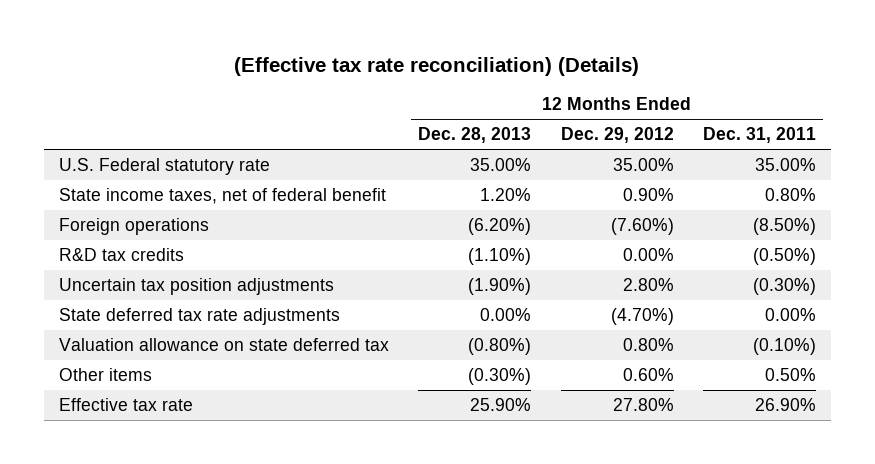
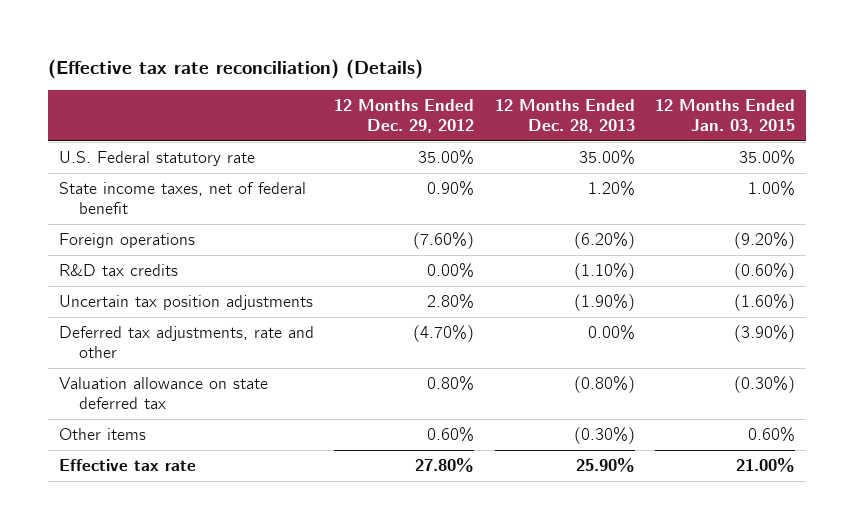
[703,127,817,144] Dec. 31, 2011 -> none
none -> [655,99,796,134] 12 Months Ended Jan. 03, 2015
[58,308,340,326] State deferred tax rate adjustments -> [58,326,314,359] Deferred tax adjustments, rate and other

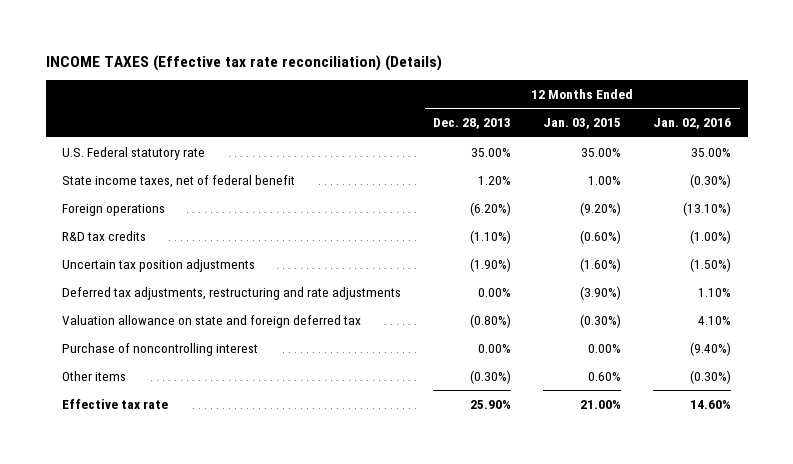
[48,58,424,79] (Effective tax rate reconciliation) (Details) -> [45,54,442,71] INCOME TAXES (Effective tax rate reconciliation) (Details)
[334,99,475,134] 12 Months Ended Dec. 29, 2012 -> none
none -> [653,118,732,130] Jan. 02, 2016
[58,326,314,359] Deferred tax adjustments, rate and other -> [61,286,401,300] Deferred tax adjustments, restructuring and rate adjustments
[58,377,268,410] Valuation allowance on state deferred tax -> [61,314,361,328] Valuation allowance on state and foreign deferred tax
none -> [61,342,258,356] Purchase of noncontrolling interest

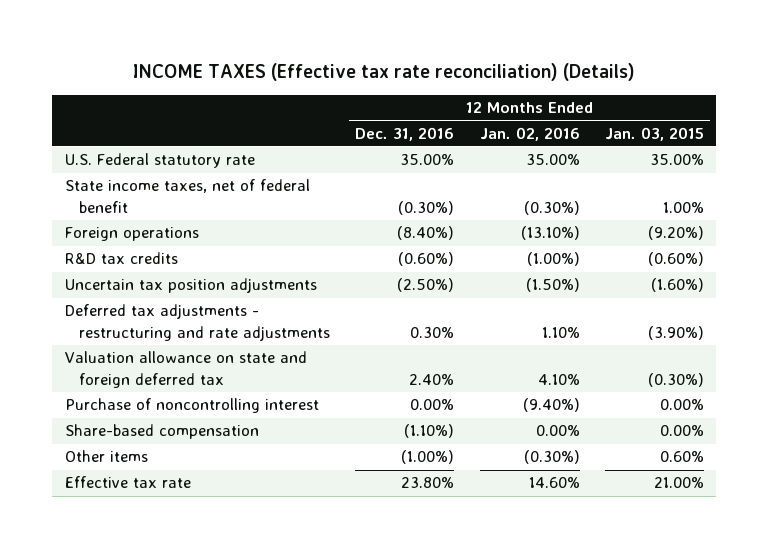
[433,118,512,130] Dec. 28, 2013 -> none
none -> [355,126,455,141] Dec. 31, 2016
[61,286,401,300] Deferred tax adjustments, restructuring and rate adjustments -> [64,304,331,341] Deferred tax adjustments - restructuring and rate adjustments
none -> [64,424,259,440] Share-based compensation

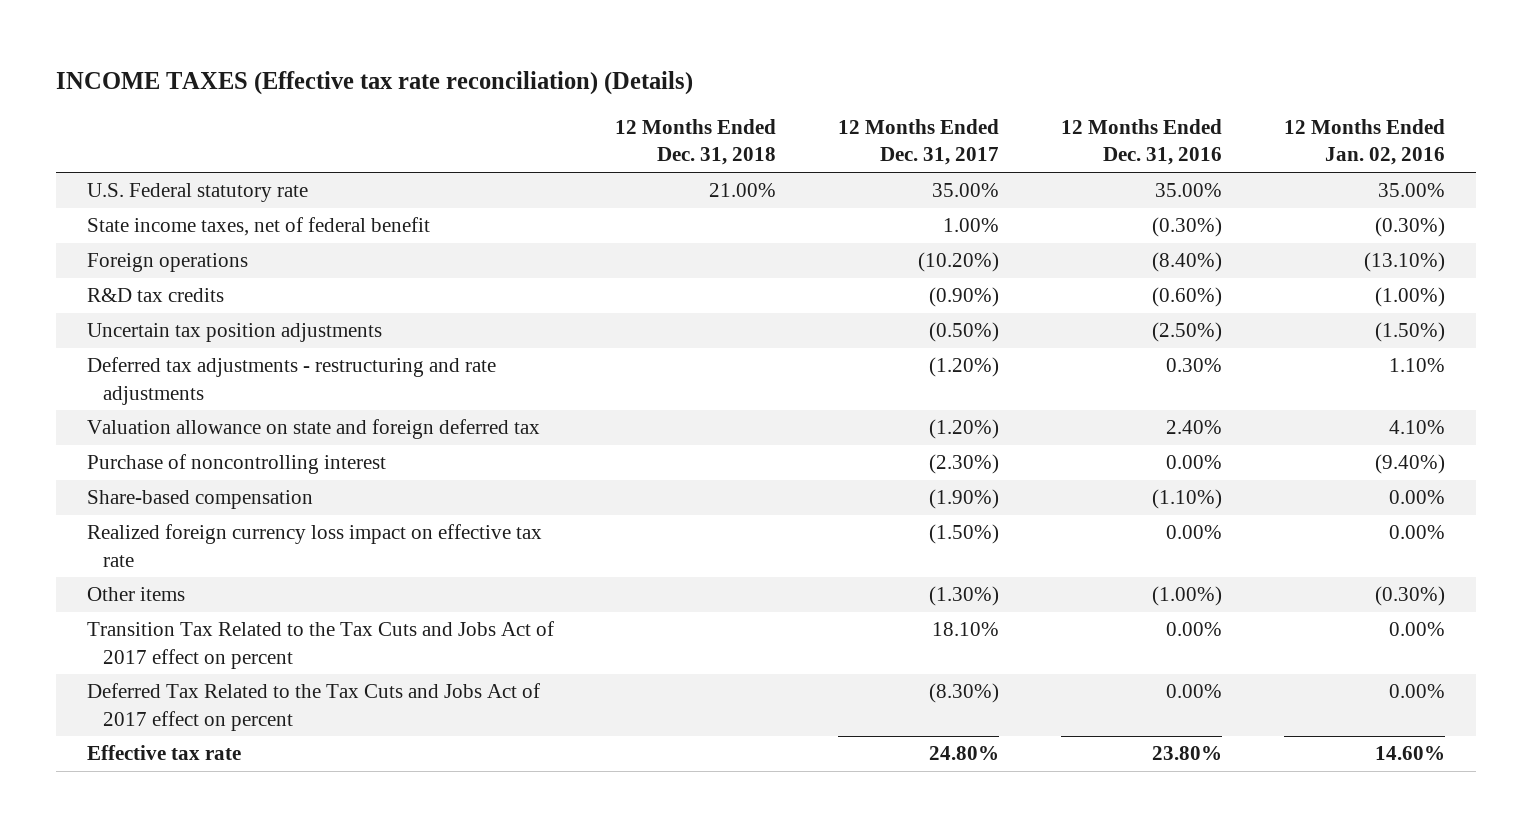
[604,126,704,141] Jan. 03, 2015 -> none
none -> [615,119,777,166] 12 Months Ended Dec. 31, 2018
none -> [838,119,1000,166] 12 Months Ended Dec. 31, 2017
none -> [86,524,542,567] Realized foreign currency loss impact on effective tax rate
none -> [86,621,554,669] Transition Tax Related to the Tax Cuts and Jobs Act of 2017 effect on percent
none -> [86,683,540,731] Deferred Tax Related to the Tax Cuts and Jobs Act of 2017 effect on percent

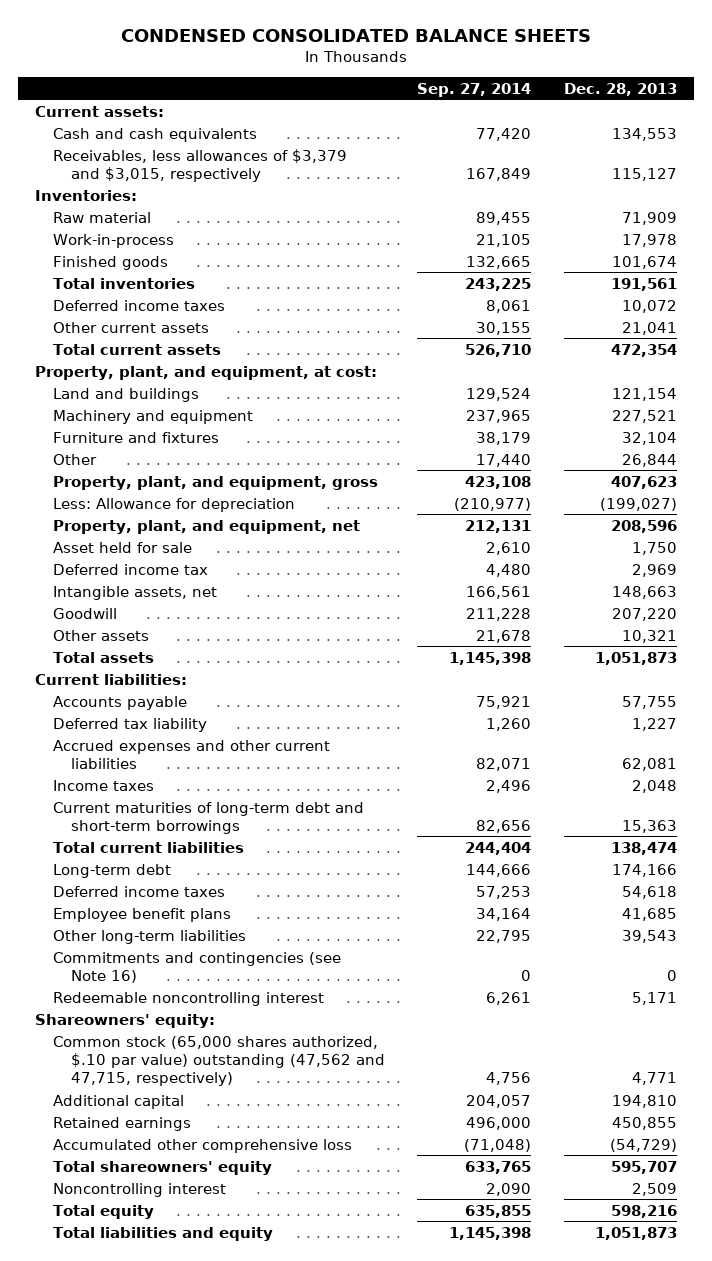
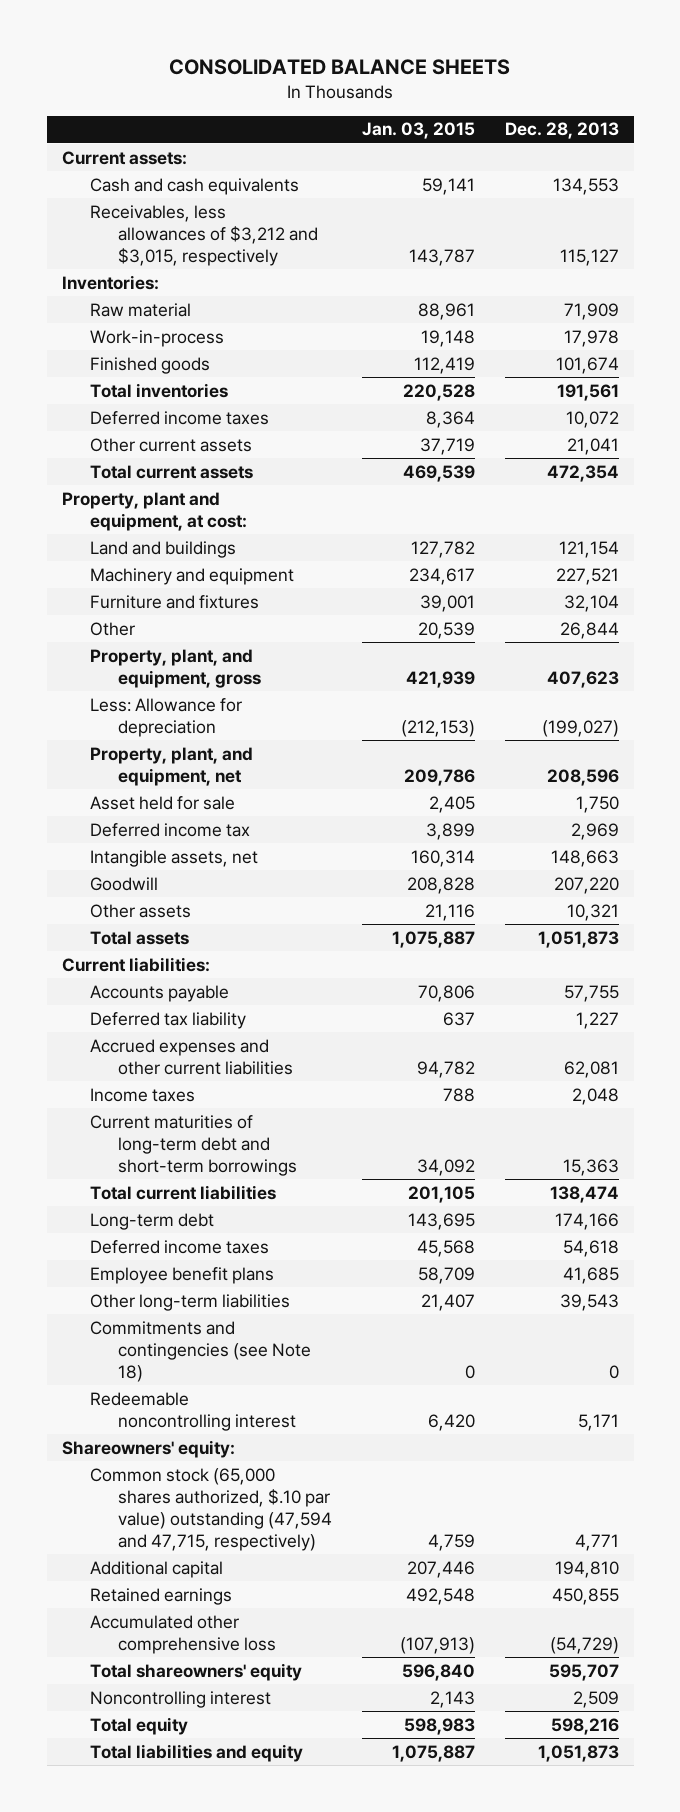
[121,28,592,42] CONDENSED CONSOLIDATED BALANCE SHEETS -> [169,59,511,76] CONSOLIDATED BALANCE SHEETS
[417,82,532,97] Sep. 27, 2014 -> none
none -> [361,122,475,140] Jan. 03, 2015
[52,148,347,182] Receivables, less allowances of $3,379 and $3,015, respectively -> [89,204,318,266] Receivables, less allowances of $3,212 and $3,015, respectively
[34,365,377,380] Property, plant, and equipment, at cost: -> [61,491,247,531] Property, plant and equipment, at cost:
[52,951,341,983] Commitments and contingencies (see Note 16) -> [89,1320,311,1382] Commitments and contingencies (see Note 18)
[52,1035,385,1087] Common stock (65,000 shares authorized, $.10 par value) outstanding (47,562 and 47,715, respectively) -> [89,1467,332,1551] Common stock (65,000 shares authorized, $.10 par value) outstanding (47,594 and 47,715, respectively)

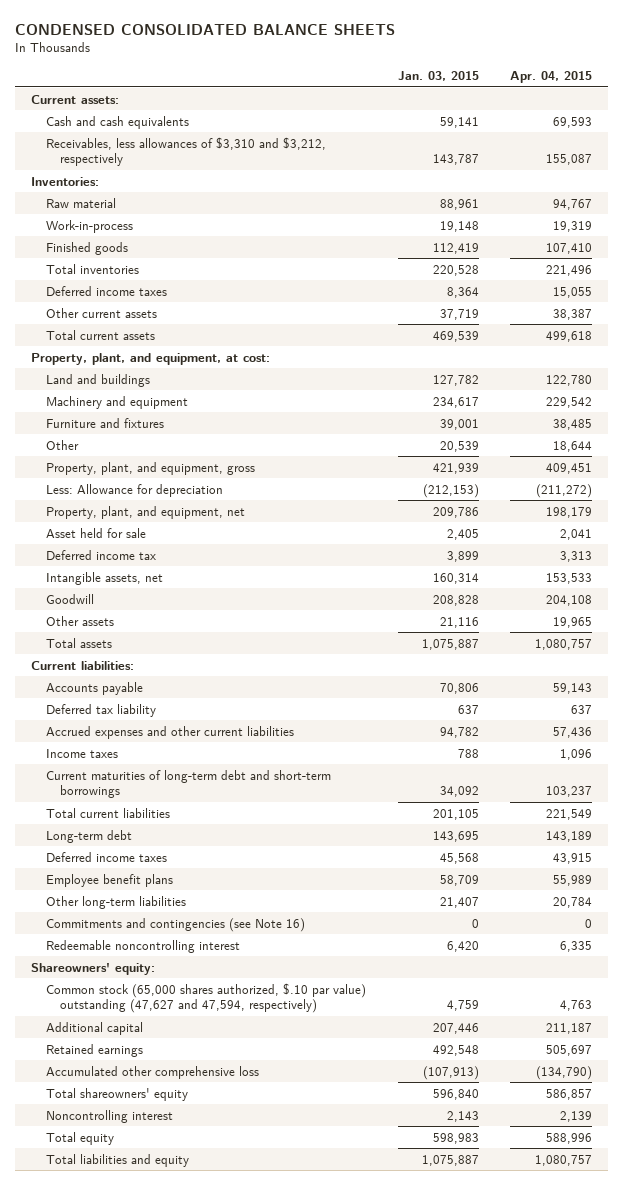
[169,59,511,76] CONSOLIDATED BALANCE SHEETS -> [14,23,395,35] CONDENSED CONSOLIDATED BALANCE SHEETS
[504,122,619,140] Dec. 28, 2013 -> none
none -> [510,71,593,84] Apr. 04, 2015
[89,204,318,266] Receivables, less allowances of $3,212 and $3,015, respectively -> [45,136,326,167] Receivables, less allowances of $3,310 and $3,212, respectively
[61,491,247,531] Property, plant and equipment, at cost: -> [30,352,270,365] Property, plant, and equipment, at cost:
[89,1320,311,1382] Commitments and contingencies (see Note 18) -> [45,917,305,932] Commitments and contingencies (see Note 16)
[89,1467,332,1551] Common stock (65,000 shares authorized, $.10 par value) outstanding (47,594 and 47,715, respectively) -> [45,982,366,1014] Common stock (65,000 shares authorized, $.10 par value) outstanding (47,627 and 47,594, respectively)

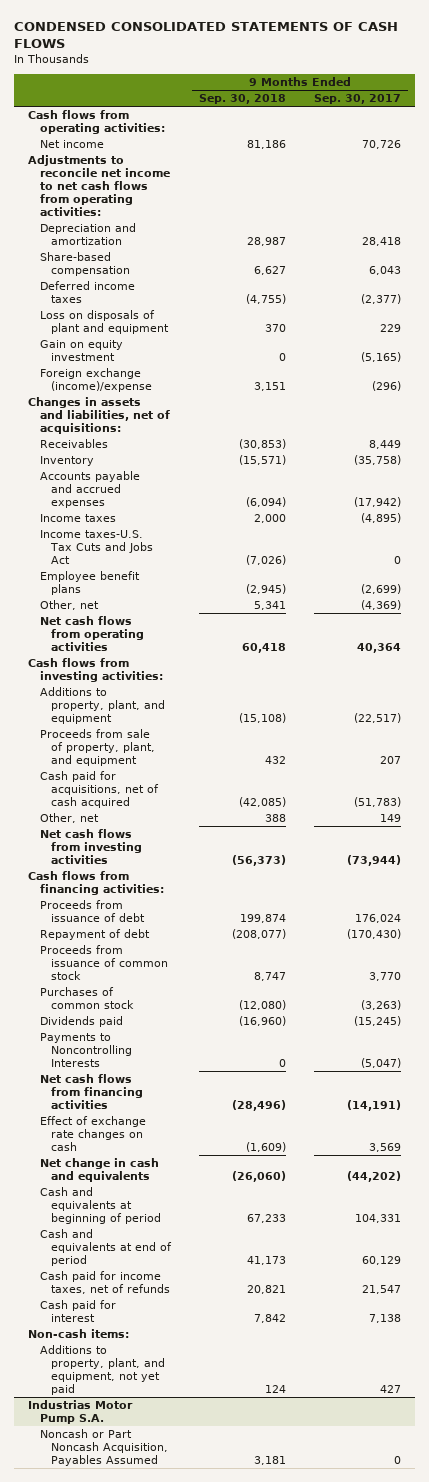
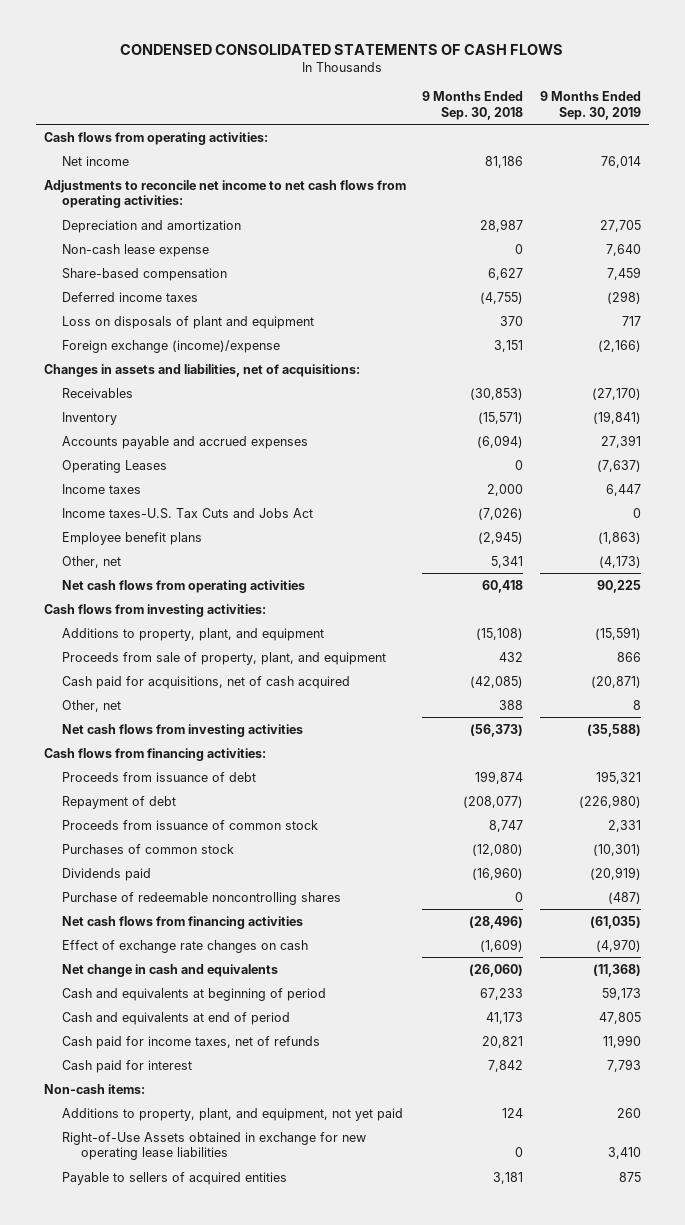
[313,94,401,105] Sep. 30, 2017 -> none
none -> [539,91,641,120] 9 Months Ended Sep. 30, 2019
none -> [62,243,210,257] Non-cash lease expense
[39,340,123,362] Gain on equity investment -> none
none -> [62,459,168,473] Operating Leases
[39,1033,133,1067] Payments to Noncontrolling Interests -> none
none -> [62,891,342,905] Purchase of redeemable noncontrolling shares
[27,1400,133,1425] Industrias Motor Pump S.A. -> none
none -> [62,1131,367,1161] Right-of-Use Assets obtained in exchange for new operating lease liabilities
[39,1429,169,1466] Noncash or Part Noncash Acquisition, Payables Assumed -> [62,1171,288,1185] Payable to sellers of acquired entities

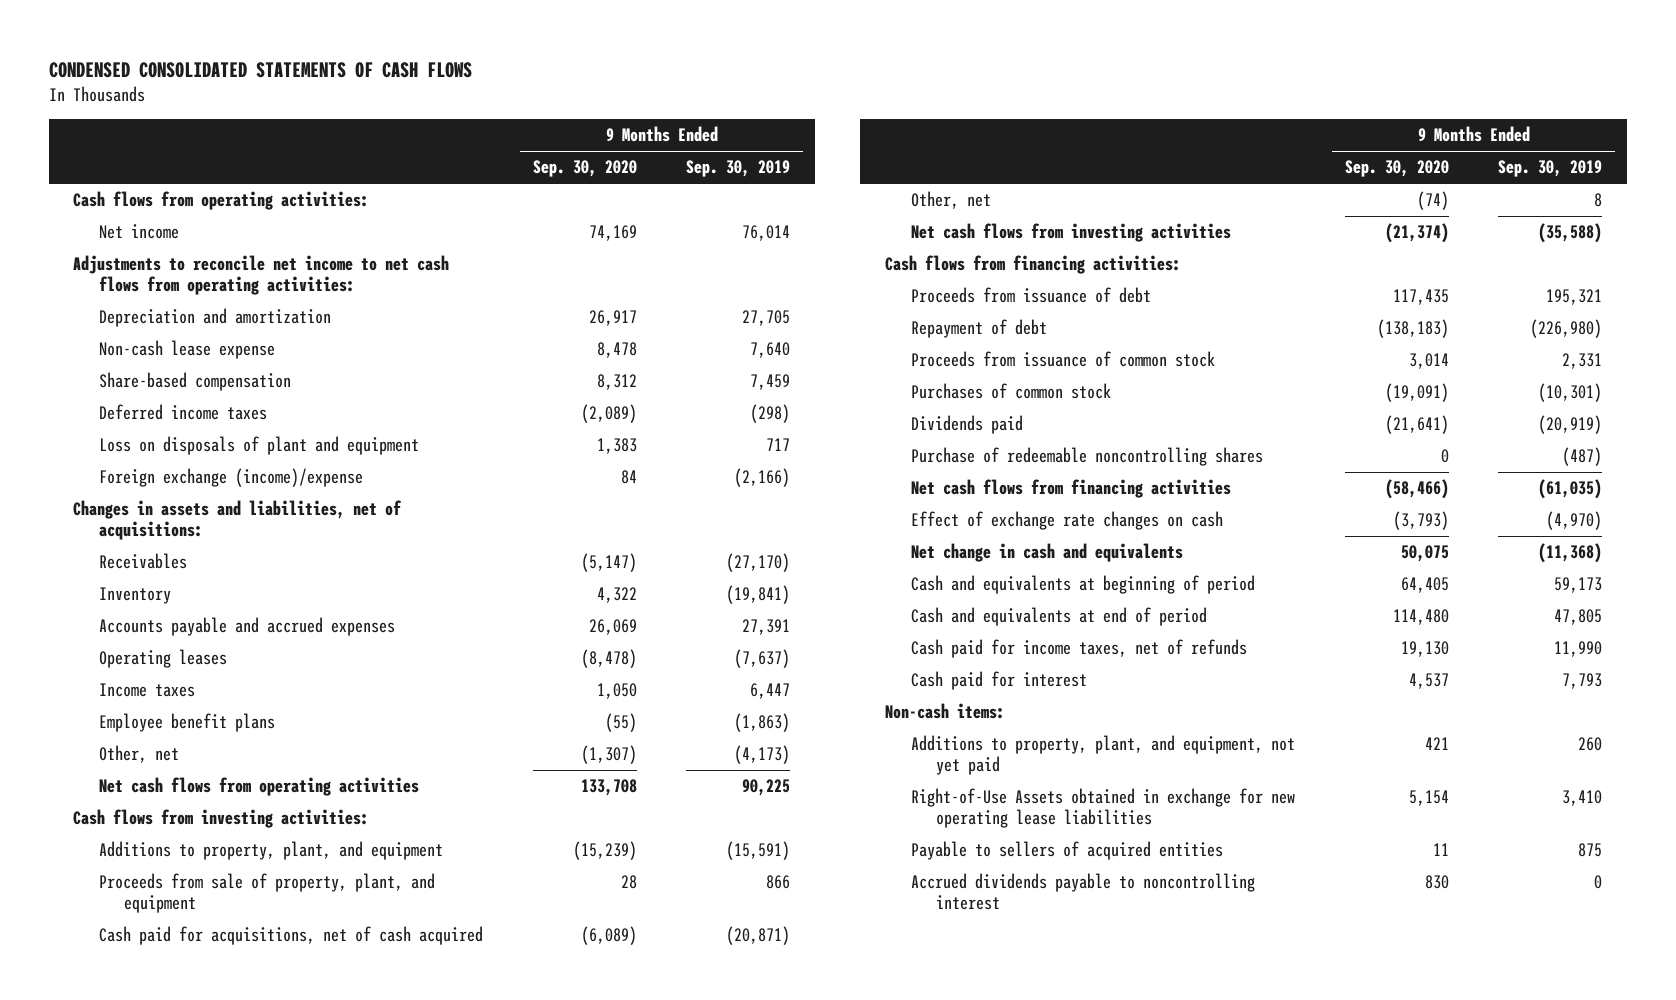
[422,91,524,120] 9 Months Ended Sep. 30, 2018 -> none
none -> [532,160,637,178] Sep. 30, 2020
[62,459,168,473] Operating Leases -> [98,649,227,669] Operating leases
[62,507,314,519] Income taxes-U.S. Tax Cuts and Jobs Act -> none
none -> [910,873,1255,911] Accrued dividends payable to noncontrolling interest

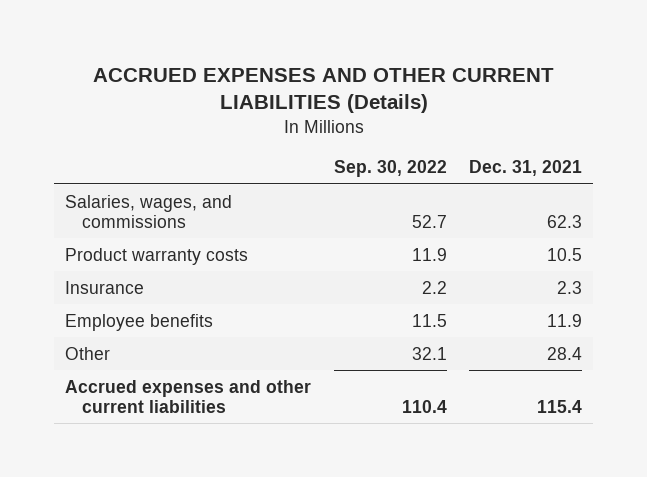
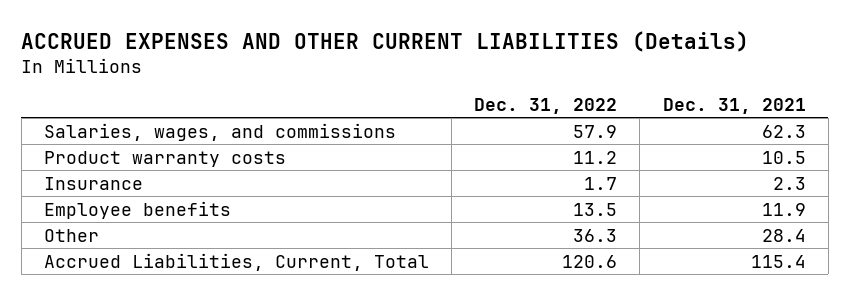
[333,160,447,178] Sep. 30, 2022 -> none
none -> [474,97,618,114] Dec. 31, 2022
[65,379,312,414] Accrued expenses and other current liabilities -> [43,252,429,271] Accrued Liabilities, Current, Total

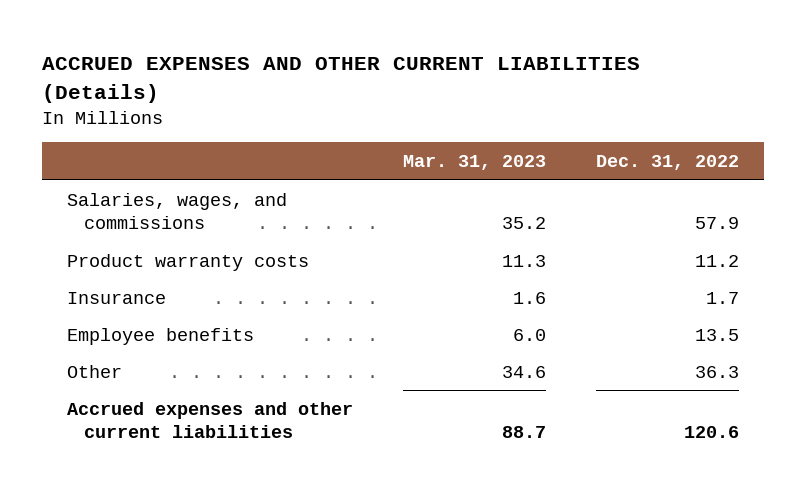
[662,97,806,114] Dec. 31, 2021 -> none
none -> [403,155,547,171] Mar. 31, 2023
[43,252,429,271] Accrued Liabilities, Current, Total -> [66,401,353,439] Accrued expenses and other current liabilities

